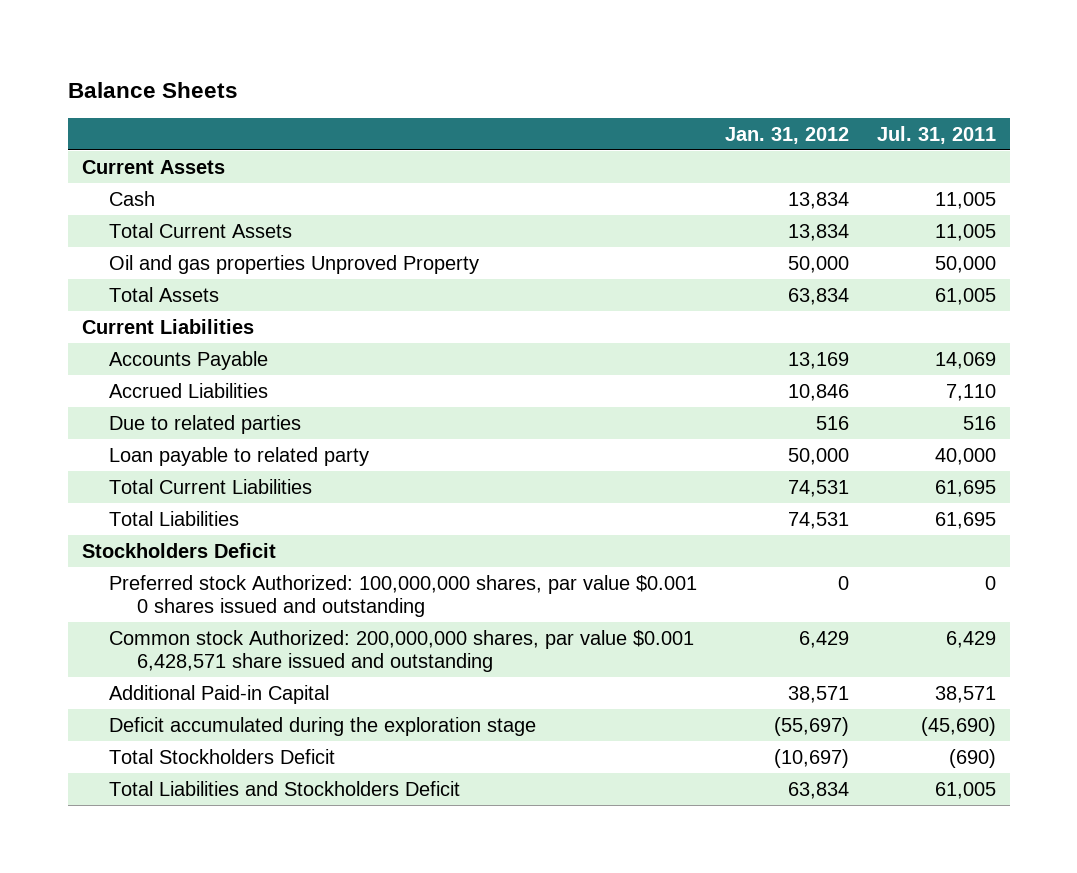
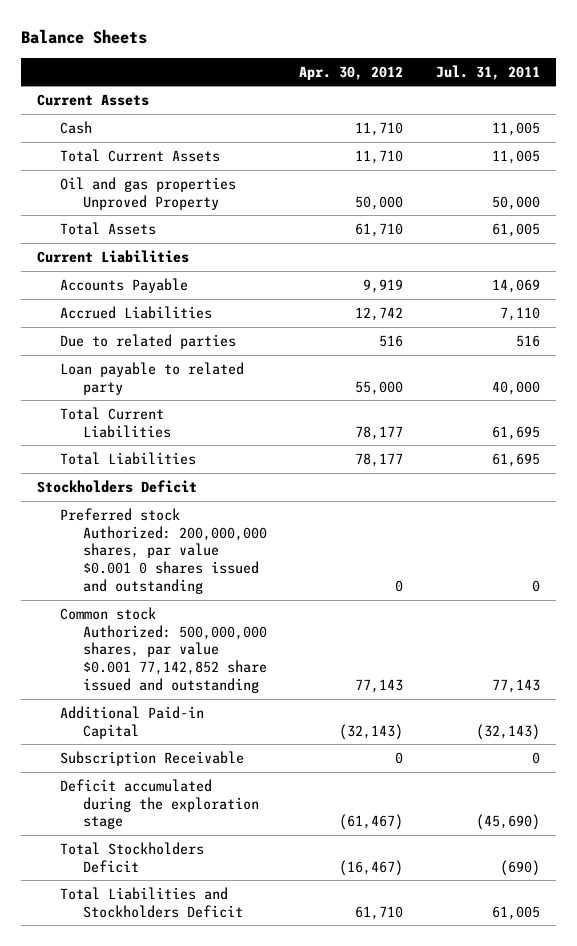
[724,126,849,144] Jan. 31, 2012 -> none
none -> [299,65,404,80] Apr. 30, 2012
[109,574,698,617] Preferred stock Authorized: 100,000,000 shares, par value $0.001 0 shares issued and outstanding -> [59,507,268,595] Preferred stock Authorized: 200,000,000 shares, par value $0.001 0 shares issued and outstanding
[109,629,695,672] Common stock Authorized: 200,000,000 shares, par value $0.001 6,428,571 share issued and outstanding -> [59,606,268,694] Common stock Authorized: 500,000,000 shares, par value $0.001 77,142,852 share issued and outstanding
[945,630,996,648] 6,429 -> [491,679,540,694] 77,143
[934,685,996,703] 38,571 -> [475,723,540,740] (32,143)
none -> [59,750,244,766] Subscription Receivable

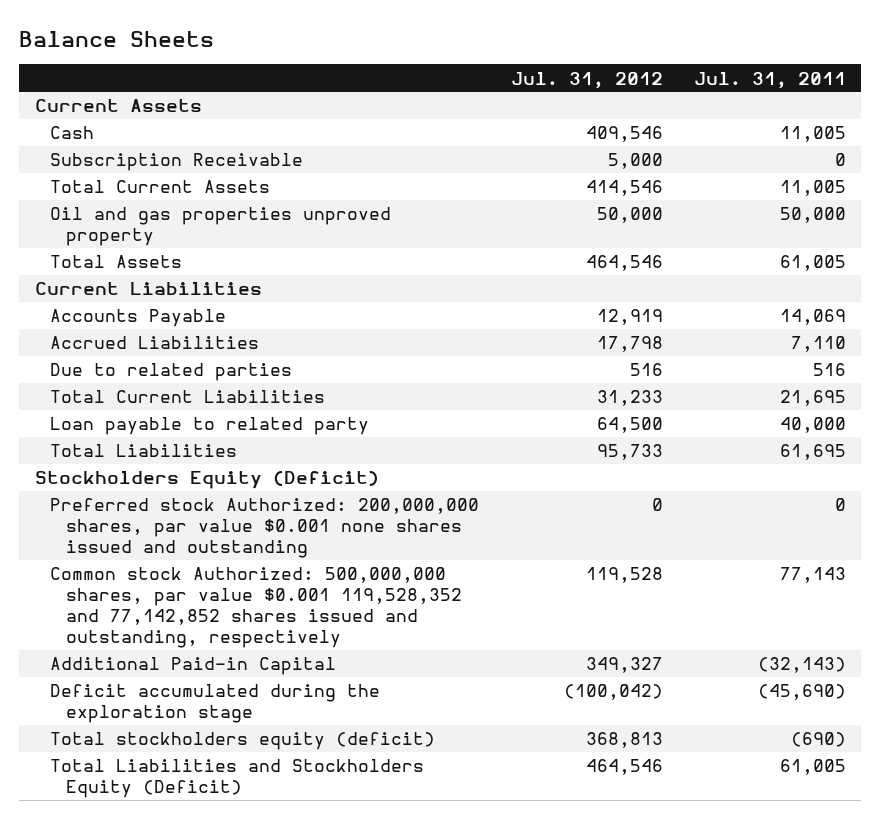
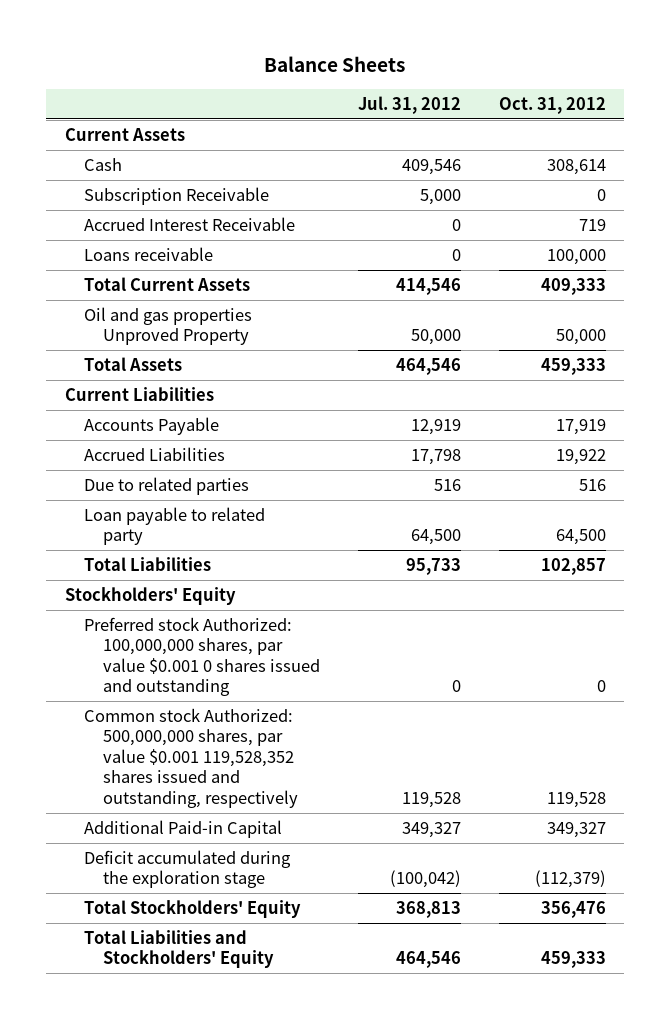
[693,71,846,89] Jul. 31, 2011 -> none
none -> [498,97,606,115] Oct. 31, 2012
none -> [84,217,296,232] Accrued Interest Receivable
none -> [84,247,214,262] Loans receivable
[50,207,392,247] Oil and gas properties unproved property -> [84,307,253,346] Oil and gas properties Unproved Property
[50,390,326,404] Total Current Liabilities -> none
[35,470,380,490] Stockholders Equity (Deficit) -> [65,587,237,606] Stockholders' Equity
[50,498,480,558] Preferred stock Authorized: 200,000,000 shares, par value $0.001 none shares issued and outstanding -> [84,617,321,697] Preferred stock Authorized: 100,000,000 shares, par value $0.001 0 shares issued and outstanding
[50,567,462,648] Common stock Authorized: 500,000,000 shares, par value $0.001 119,528,352 and 77,142,852 shares issued and outstanding, respectively -> [84,708,299,808] Common stock Authorized: 500,000,000 shares, par value $0.001 119,528,352 shares issued and outstanding, respectively
[50,732,436,751] Total stockholders equity (deficit) -> [84,900,302,919] Total Stockholders' Equity
[50,759,425,799] Total Liabilities and Stockholders Equity (Deficit) -> [84,930,275,969] Total Liabilities and Stockholders' Equity

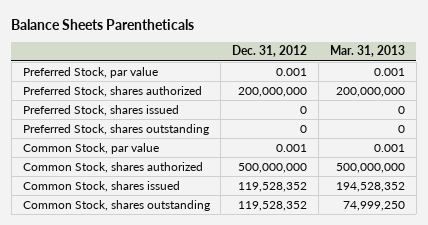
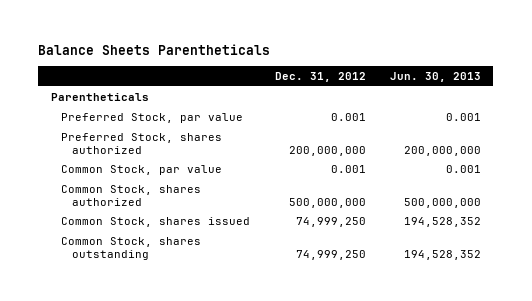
[330,45,406,58] Mar. 31, 2013 -> none
none -> [390,72,482,83] Jun. 30, 2013
none -> [50,92,149,101] Parentheticals
[22,104,179,116] Preferred Stock, shares issued -> none
[22,123,209,135] Preferred Stock, shares outstanding -> none
[238,181,308,192] 119,528,352 -> [295,216,366,227] 74,999,250
[238,200,308,211] 119,528,352 -> [295,249,366,260] 74,999,250

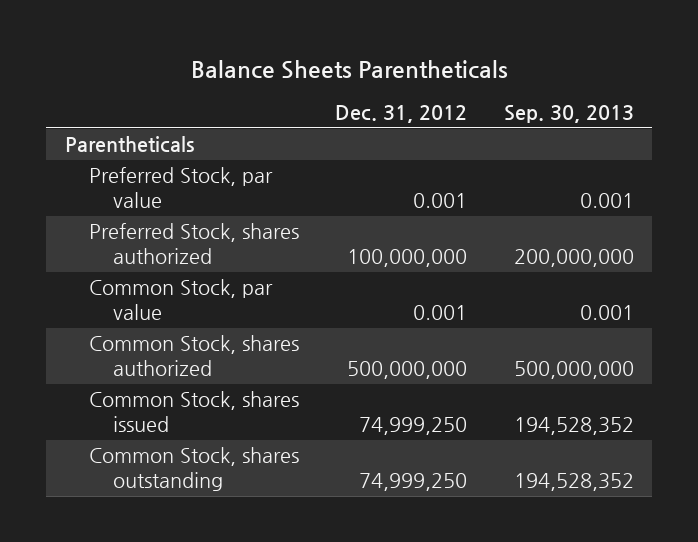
[390,72,482,83] Jun. 30, 2013 -> none
none -> [503,105,634,124] Sep. 30, 2013
[288,145,366,156] 200,000,000 -> [347,249,468,268] 100,000,000

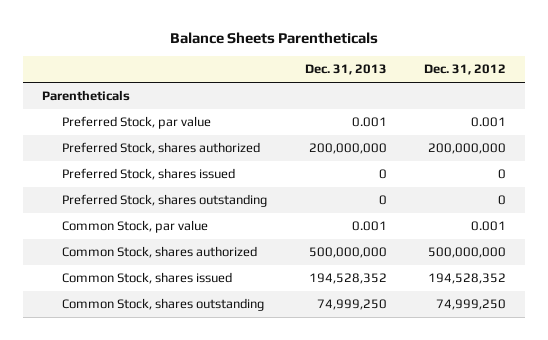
[503,105,634,124] Sep. 30, 2013 -> none
none -> [304,64,387,76] Dec. 31, 2013
[347,249,468,268] 100,000,000 -> [428,143,507,155] 200,000,000
none -> [62,168,236,181] Preferred Stock, shares issued
none -> [62,194,268,208] Preferred Stock, shares outstanding
[359,417,468,436] 74,999,250 -> [428,273,507,285] 194,528,352

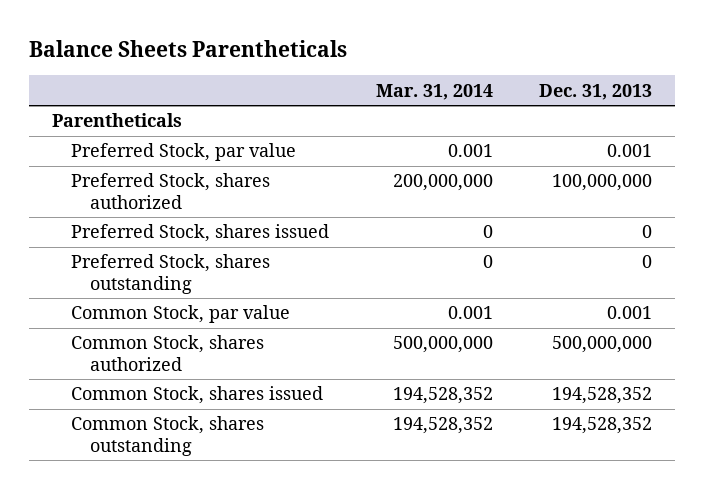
[424,64,507,76] Dec. 31, 2012 -> none
none -> [375,83,493,100] Mar. 31, 2014
[308,143,387,155] 200,000,000 -> [551,174,652,192] 100,000,000
[316,299,387,311] 74,999,250 -> [551,417,652,435] 194,528,352

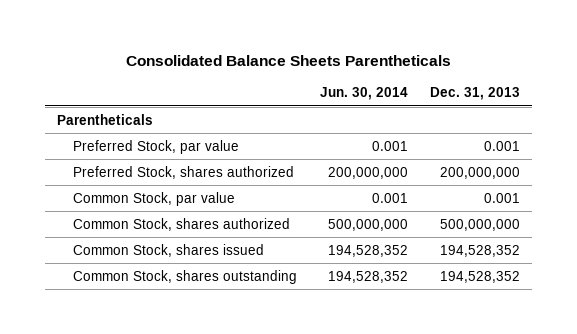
[29,40,348,58] Balance Sheets Parentheticals -> [125,54,451,66] Consolidated Balance Sheets Parentheticals
[375,83,493,100] Mar. 31, 2014 -> none
none -> [319,87,408,101] Jun. 30, 2014
[71,224,330,243] Preferred Stock, shares issued -> none
[71,254,271,294] Preferred Stock, shares outstanding -> none
[551,174,652,192] 100,000,000 -> [440,166,521,179] 200,000,000

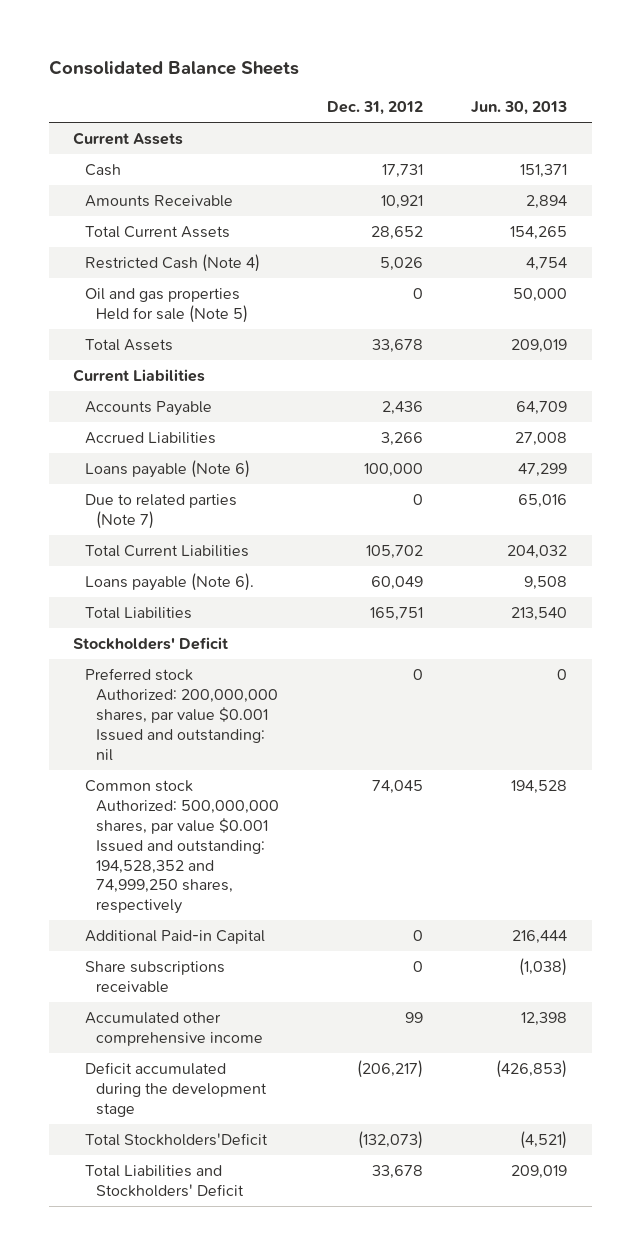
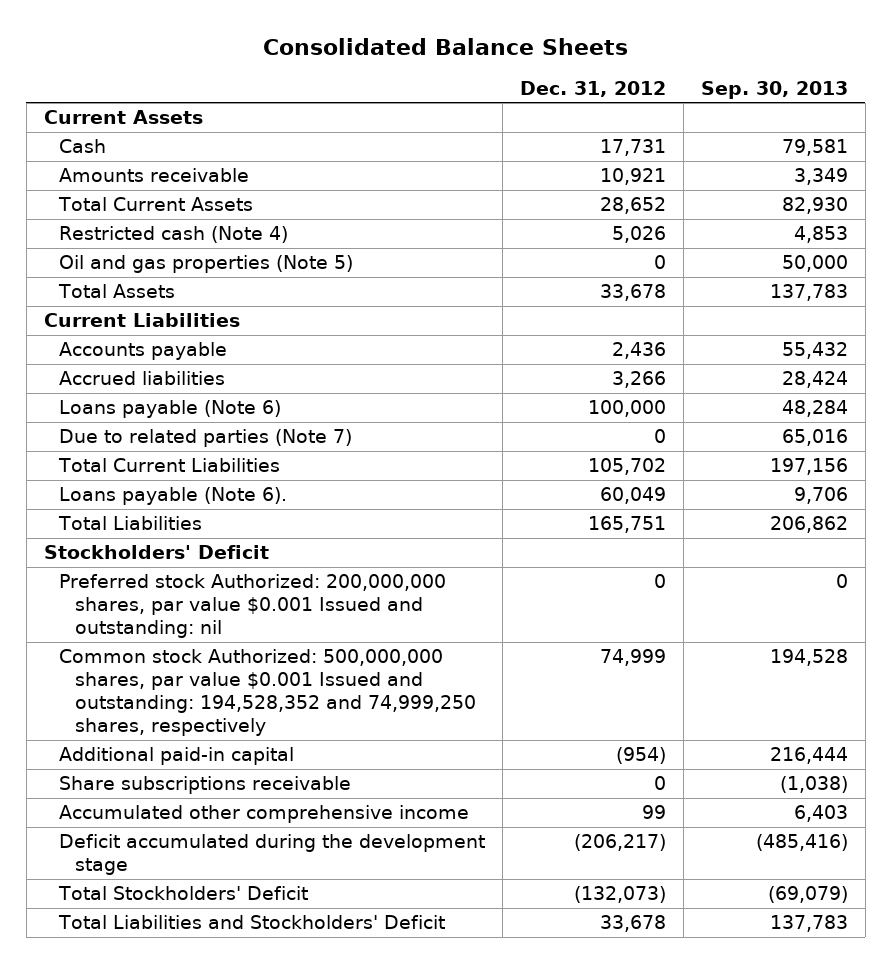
[471,100,568,115] Jun. 30, 2013 -> none
none -> [700,80,848,99] Sep. 30, 2013
[84,195,233,208] Amounts Receivable -> [59,168,250,183] Amounts receivable
[84,254,260,273] Restricted Cash (Note 4) -> [59,226,289,244] Restricted cash (Note 4)
[84,288,249,324] Oil and gas properties Held for sale (Note 5) -> [59,255,354,274] Oil and gas properties (Note 5)
[84,401,212,417] Accounts Payable -> [59,342,228,361] Accounts payable
[84,432,216,445] Accrued Liabilities -> [59,371,226,386] Accrued liabilities
[372,780,424,795] 74,045 -> [600,649,667,667] 74,999
[84,930,265,945] Additional Paid-in Capital -> [59,747,295,766] Additional paid-in capital
[413,930,424,942] 0 -> [616,747,667,765] (954)
[84,1133,268,1147] Total Stockholders'Deficit -> [58,886,309,901] Total Stockholders' Deficit

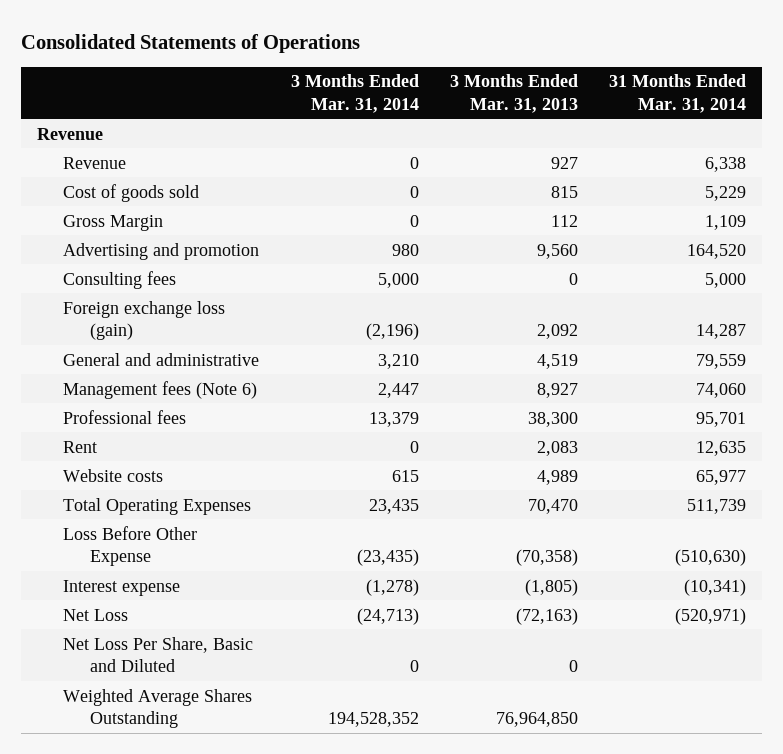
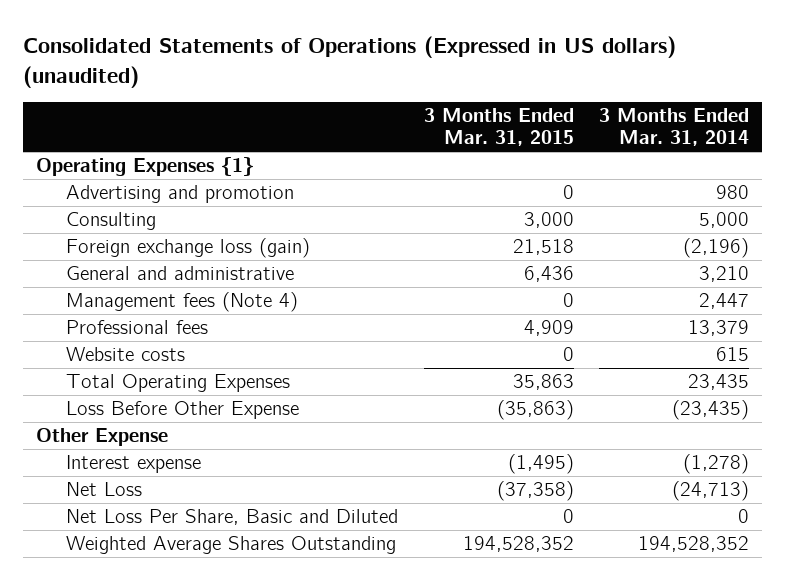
[21,33,361,53] Consolidated Statements of Operations -> [23,35,677,88] Consolidated Statements of Operations (Expressed in US dollars) (unaudited)
[450,74,579,113] 3 Months Ended Mar. 31, 2013 -> none
[609,74,747,113] 31 Months Ended Mar. 31, 2014 -> none
none -> [423,108,574,147] 3 Months Ended Mar. 31, 2015
[36,127,103,140] Revenue -> none
[63,156,127,169] Revenue -> none
[63,183,200,202] Cost of goods sold -> none
[63,214,164,231] Gross Margin -> none
none -> [35,157,254,177] Operating Expenses {1}
[63,270,177,289] Consulting fees -> [65,212,156,231] Consulting
[63,380,258,399] Management fees (Note 6) -> [65,292,298,313] Management fees (Note 4)
[63,440,98,453] Rent -> none
none -> [35,428,168,447] Other Expense

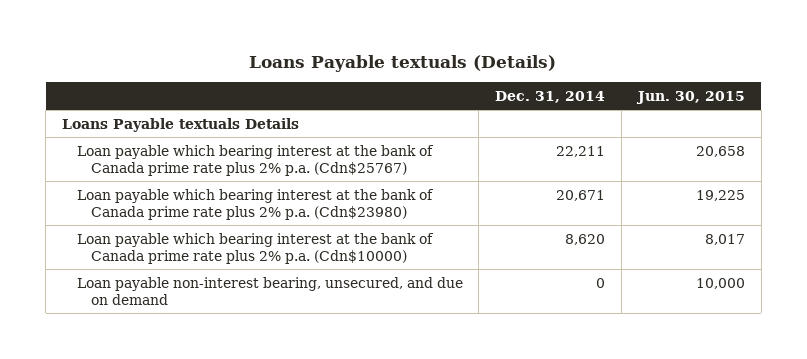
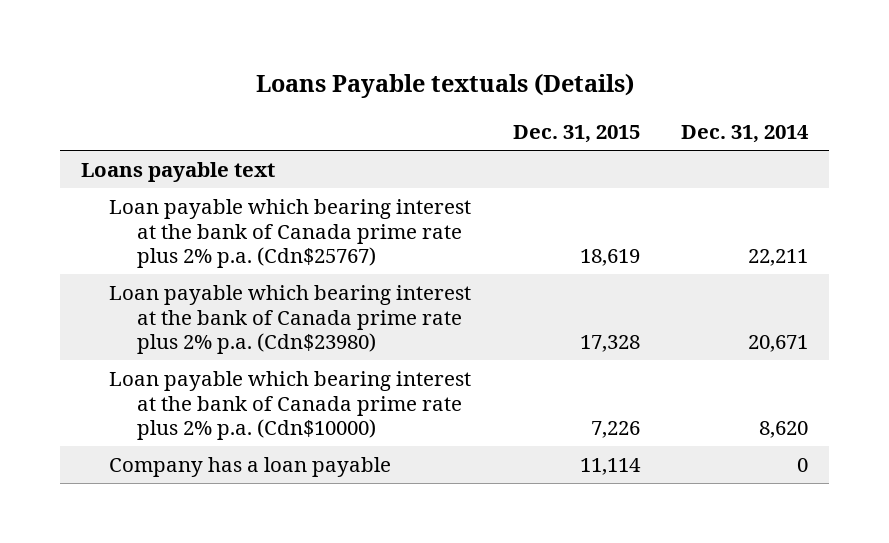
[635,90,745,104] Jun. 30, 2015 -> none
none -> [512,124,640,143] Dec. 31, 2015
[62,117,300,132] Loans Payable textuals Details -> none
none -> [81,162,276,183] Loans payable text
[76,276,463,306] Loan payable non-interest bearing, unsecured, and due on demand -> none
none -> [108,457,391,478] Company has a loan payable

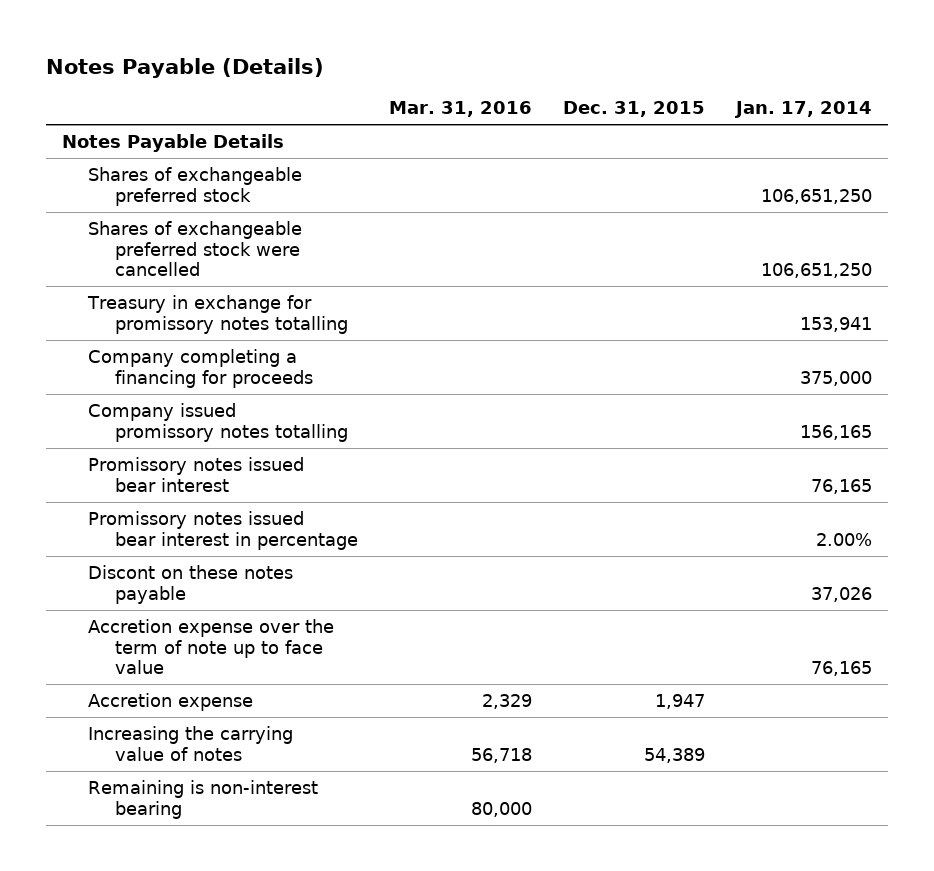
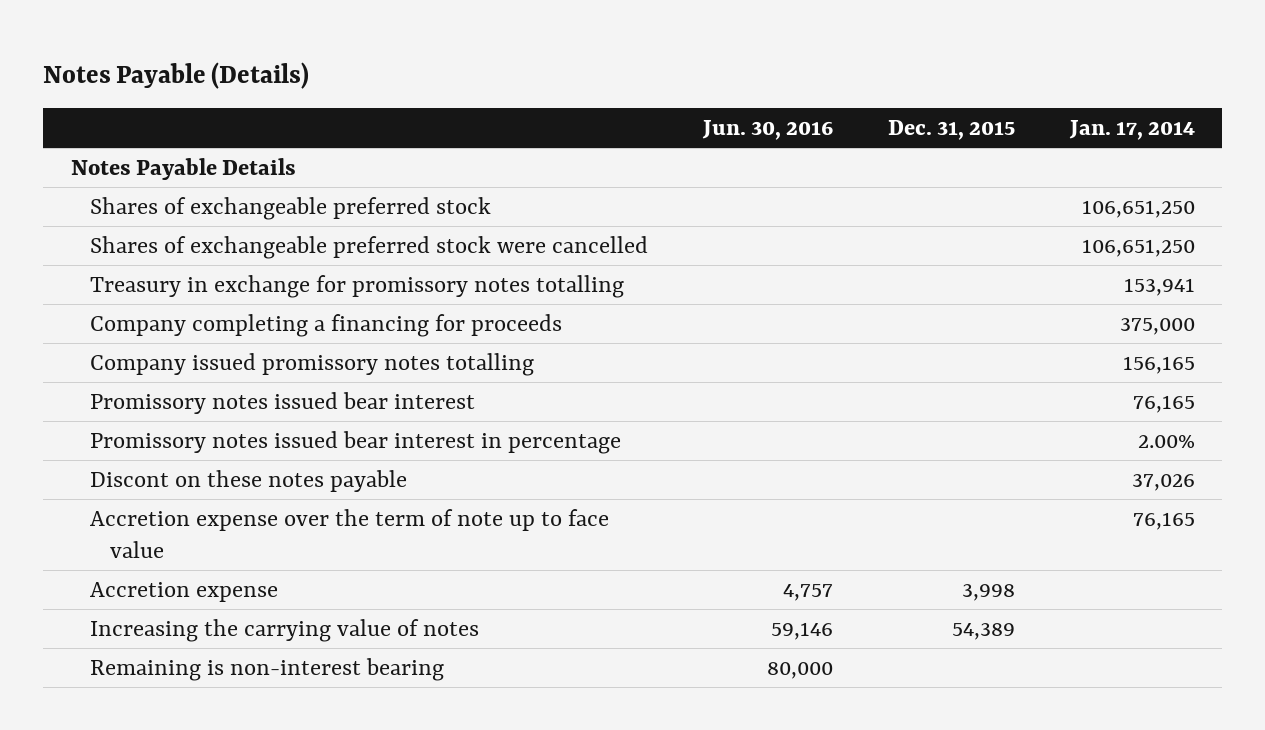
[388,101,532,118] Mar. 31, 2016 -> none
none -> [702,119,834,140] Jun. 30, 2016
[654,693,705,709] 1,947 -> [961,583,1015,601] 3,998

